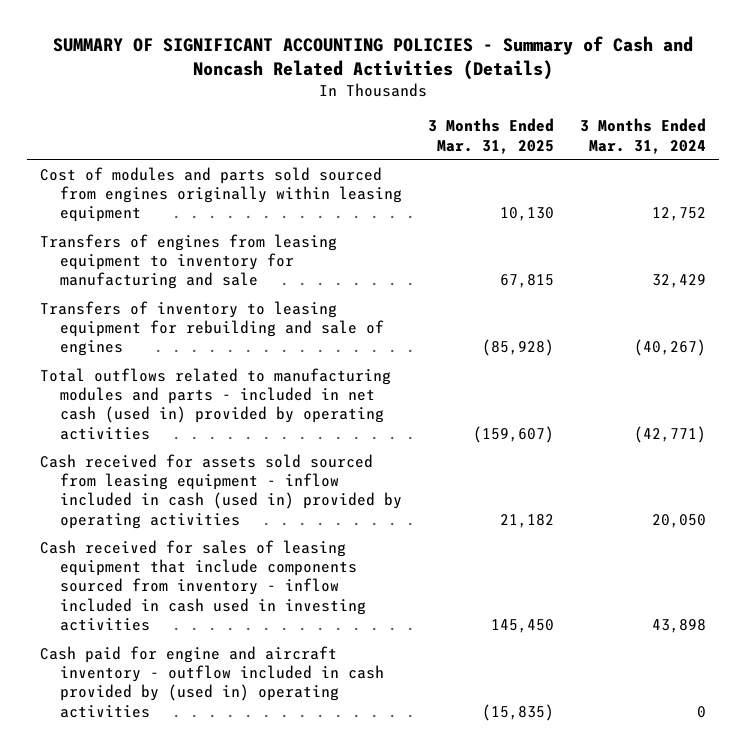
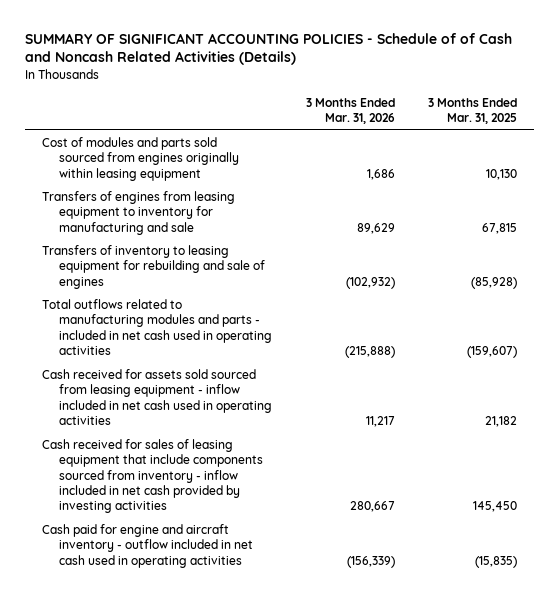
[52,35,693,81] SUMMARY OF SIGNIFICANT ACCOUNTING POLICIES - Summary of Cash and Noncash Related Activities (Details) -> [25,32,513,66] SUMMARY OF SIGNIFICANT ACCOUNTING POLICIES - Schedule of of Cash and Noncash Related Activities (Details)
[579,118,706,154] 3 Months Ended Mar. 31, 2024 -> none
none -> [305,97,395,125] 3 Months Ended Mar. 31, 2026
[39,367,391,440] Total outflows related to manufacturing modules and parts - included in net cash (used in) provided by operating activities -> [41,299,273,356] Total outflows related to manufacturing modules and parts - included in net cash used in operating activities
[39,453,402,529] Cash received for assets sold sourced from leasing equipment - inflow included in cash (used in) provided by operating activities -> [41,369,273,426] Cash received for assets sold sourced from leasing equipment - inflow included in net cash used in operating activities
[39,539,366,632] Cash received for sales of leasing equipment that include components sourced from inventory - inflow included in cash used in investing activities -> [41,439,264,514] Cash received for sales of leasing equipment that include components sourced from inventory - inflow included in net cash provided by investing activities
[39,645,384,718] Cash paid for engine and aircraft inventory - outflow included in cash provided by (used in) operating activities -> [41,524,254,568] Cash paid for engine and aircraft inventory - outflow included in net cash used in operating activities

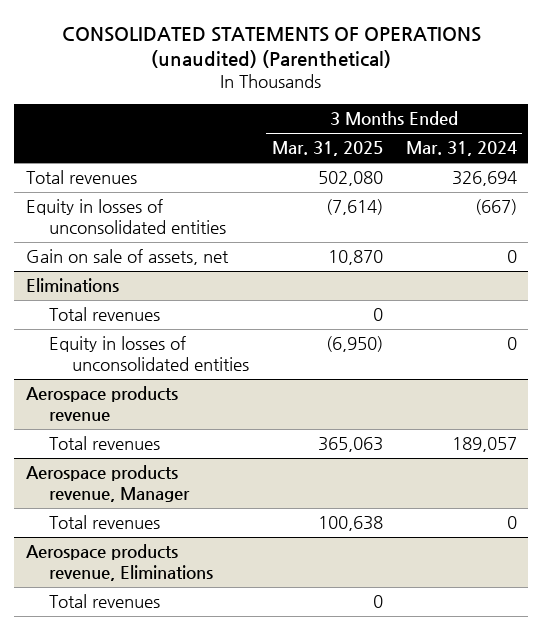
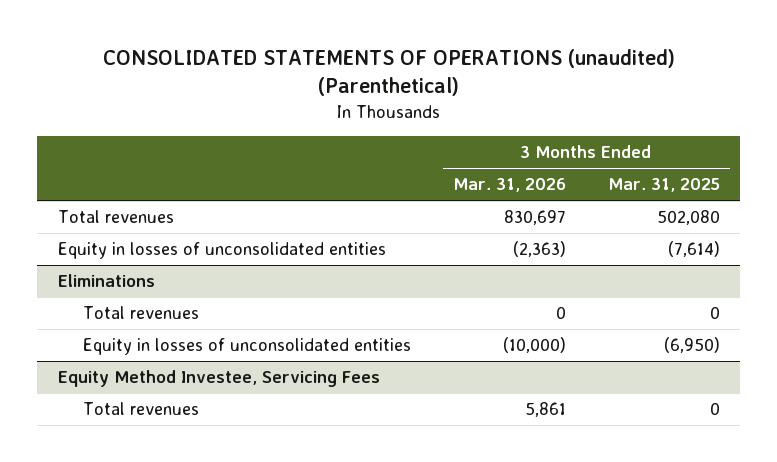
[405,141,517,157] Mar. 31, 2024 -> none
none -> [452,178,566,193] Mar. 31, 2026
[25,249,229,266] Gain on sale of assets, net -> none
[25,386,178,422] Aerospace products revenue -> none
[48,436,160,451] Total revenues -> none
[25,465,190,503] Aerospace products revenue, Manager -> none
[48,515,160,530] Total revenues -> none
[25,544,213,582] Aerospace products revenue, Eliminations -> none
none -> [57,370,380,388] Equity Method Investee, Servicing Fees

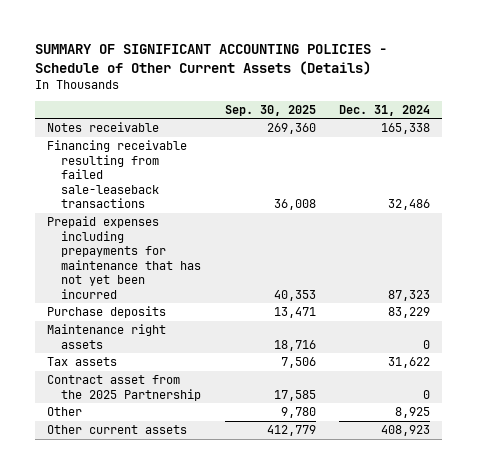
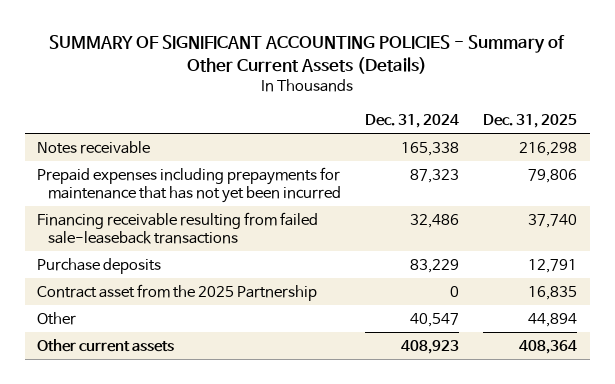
[35,44,388,75] SUMMARY OF SIGNIFICANT ACCOUNTING POLICIES - Schedule of Other Current Assets (Details) -> [49,35,566,75] SUMMARY OF SIGNIFICANT ACCOUNTING POLICIES - Summary of Other Current Assets (Details)
[224,104,316,116] Sep. 30, 2025 -> none
none -> [483,114,578,129] Dec. 31, 2025
[47,140,188,209] Financing receivable resulting from failed sale-leaseback transactions -> [37,211,319,244] Financing receivable resulting from failed sale-leaseback transactions
[47,324,167,349] Maintenance right assets -> none
[47,357,118,367] Tax assets -> none
[394,407,430,419] 8,925 -> [410,312,460,327] 40,547

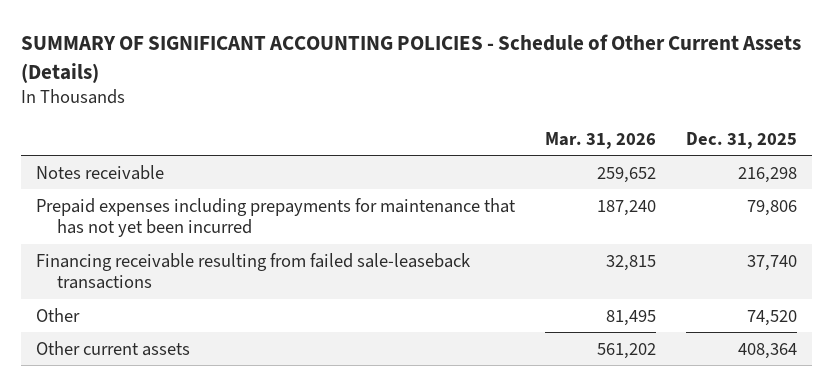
[49,35,566,75] SUMMARY OF SIGNIFICANT ACCOUNTING POLICIES - Summary of Other Current Assets (Details) -> [21,33,802,83] SUMMARY OF SIGNIFICANT ACCOUNTING POLICIES - Schedule of Other Current Assets (Details)
[365,114,460,129] Dec. 31, 2024 -> none
none -> [545,131,657,149] Mar. 31, 2026
[37,257,162,274] Purchase deposits -> none
[37,283,318,301] Contract asset from the 2025 Partnership -> none
[528,312,578,327] 44,894 -> [747,309,798,326] 74,520

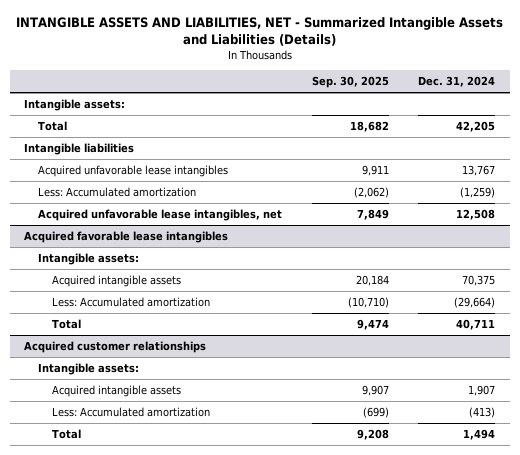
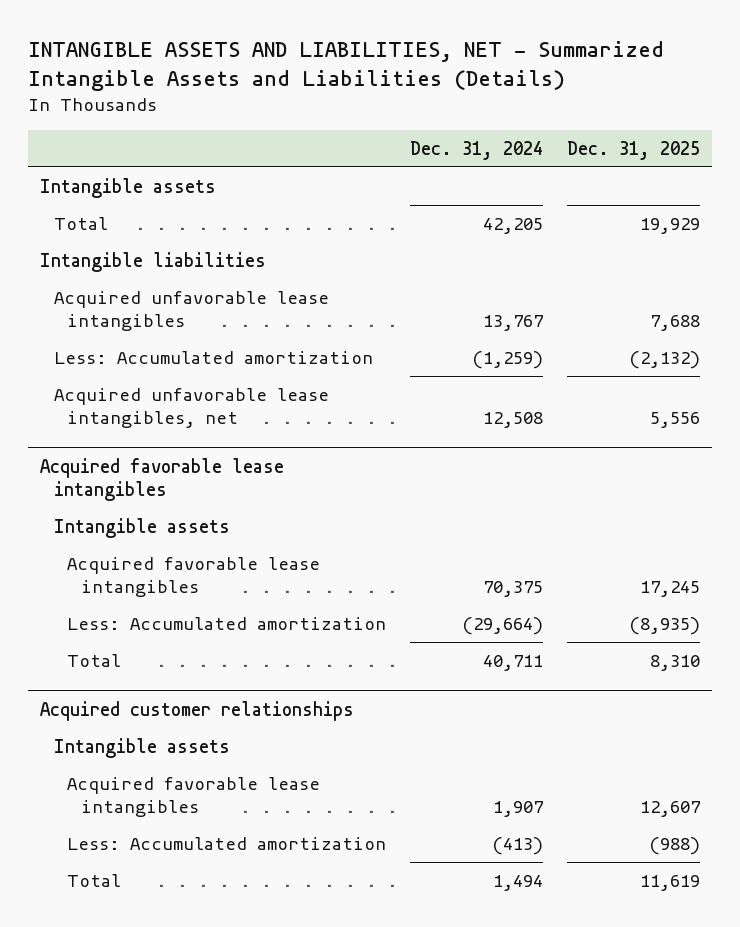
[311,76,389,89] Sep. 30, 2025 -> none
none -> [567,140,701,160] Dec. 31, 2025
[24,99,126,112] Intangible assets: -> [39,177,216,198] Intangible assets
[38,253,140,266] Intangible assets: -> [53,517,230,538] Intangible assets
[51,275,181,288] Acquired intangible assets -> [67,556,321,598] Acquired favorable lease intangibles
[38,363,140,376] Intangible assets: -> [53,737,230,758] Intangible assets
[51,385,181,398] Acquired intangible assets -> [67,776,321,818] Acquired favorable lease intangibles

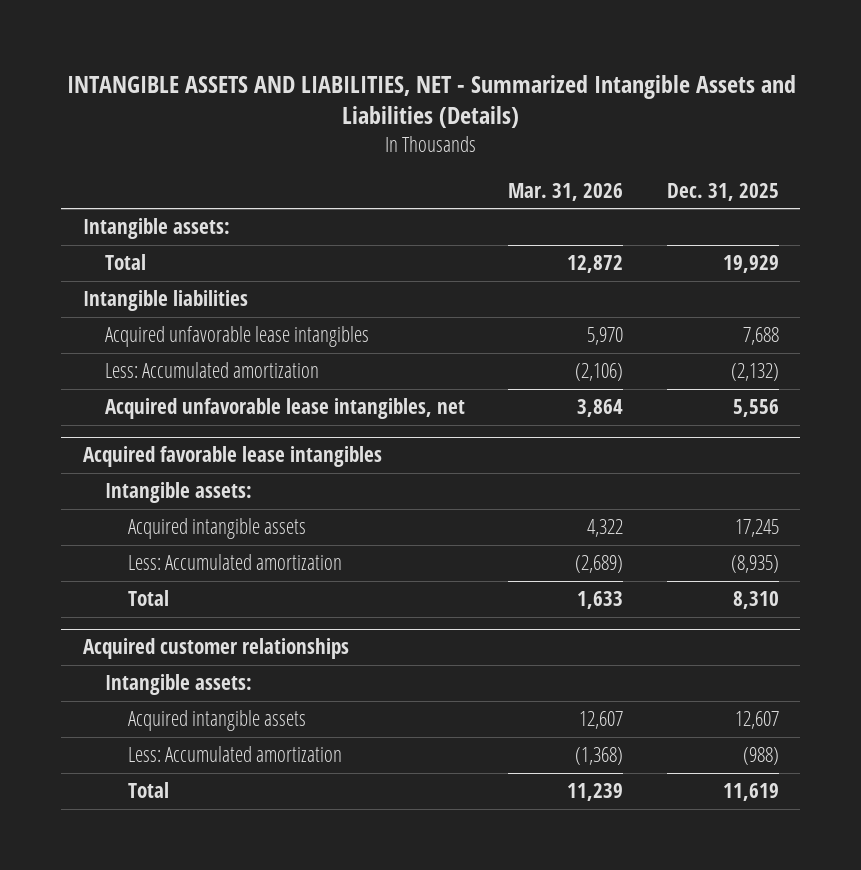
[410,140,544,160] Dec. 31, 2024 -> none
none -> [508,182,624,201] Mar. 31, 2026
[39,177,216,198] Intangible assets -> [82,218,230,240] Intangible assets:
[53,517,230,538] Intangible assets -> [105,482,253,504] Intangible assets:
[67,556,321,598] Acquired favorable lease intangibles -> [127,518,306,540] Acquired intangible assets
[53,737,230,758] Intangible assets -> [105,674,253,696] Intangible assets:
[67,776,321,818] Acquired favorable lease intangibles -> [127,710,306,732] Acquired intangible assets

